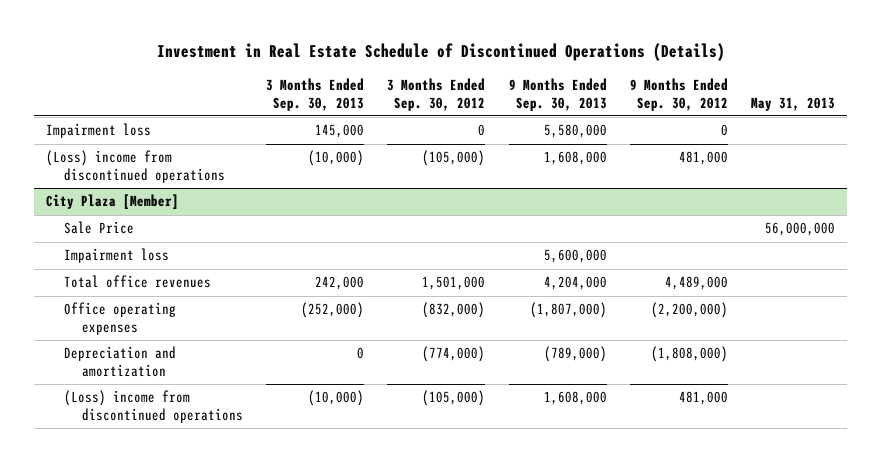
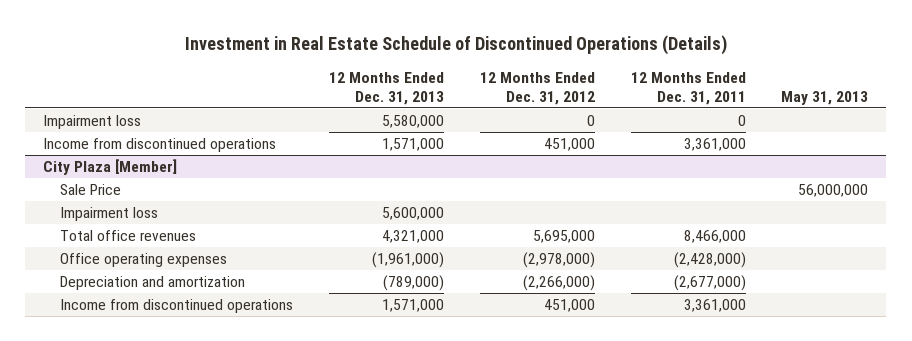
[266,78,365,111] 3 Months Ended Sep. 30, 2013 -> none
[387,78,486,111] 3 Months Ended Sep. 30, 2012 -> none
[508,78,607,111] 9 Months Ended Sep. 30, 2013 -> none
[629,78,728,111] 9 Months Ended Sep. 30, 2012 -> none
none -> [329,71,445,105] 12 Months Ended Dec. 31, 2013
none -> [479,71,595,105] 12 Months Ended Dec. 31, 2012
none -> [630,71,746,105] 12 Months Ended Dec. 31, 2011
[46,150,226,183] (Loss) income from discontinued operations -> [43,138,277,153] Income from discontinued operations
[64,390,244,423] (Loss) income from discontinued operations -> [60,299,294,314] Income from discontinued operations

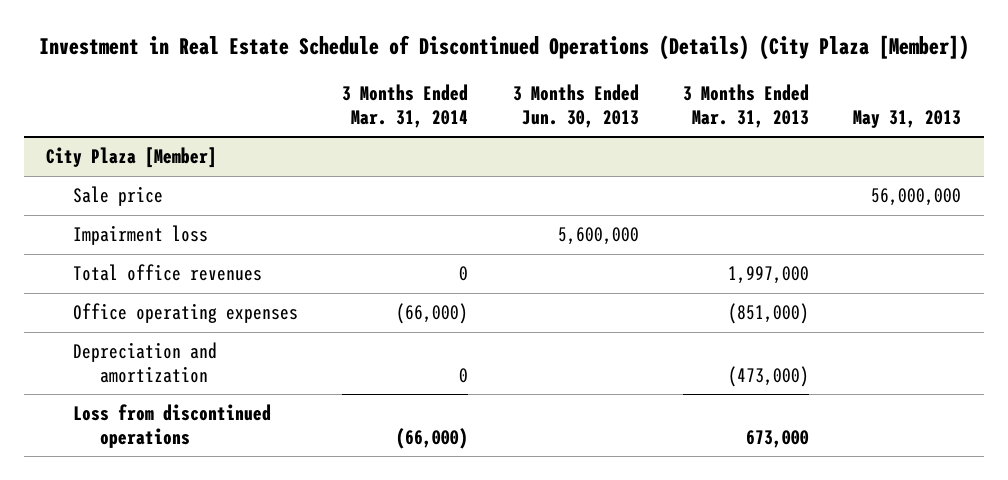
[184,34,727,55] Investment in Real Estate Schedule of Discontinued Operations (Details) -> [38,35,969,61] Investment in Real Estate Schedule of Discontinued Operations (Details) (City Plaza [Member])
[329,71,445,105] 12 Months Ended Dec. 31, 2013 -> none
[479,71,595,105] 12 Months Ended Dec. 31, 2012 -> none
[630,71,746,105] 12 Months Ended Dec. 31, 2011 -> none
none -> [342,84,469,128] 3 Months Ended Mar. 31, 2014
none -> [512,84,639,128] 3 Months Ended Jun. 30, 2013
none -> [683,84,810,128] 3 Months Ended Mar. 31, 2013
[43,115,142,130] Impairment loss -> none
[43,138,277,153] Income from discontinued operations -> none
[60,184,122,196] Sale Price -> [72,186,163,207] Sale price
[60,299,294,314] Income from discontinued operations -> [72,404,271,448] Loss from discontinued operations

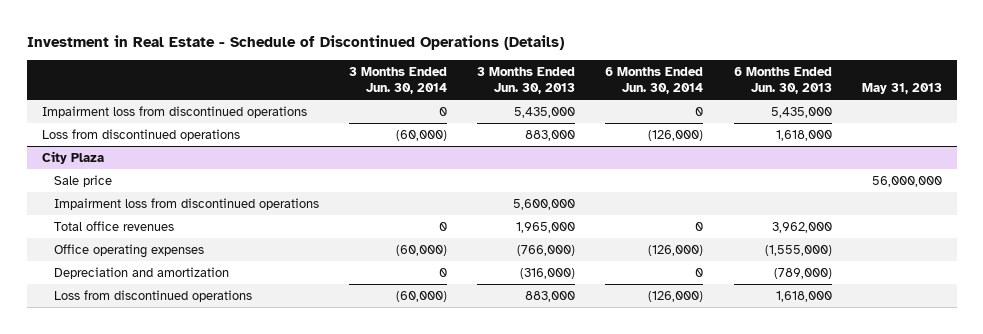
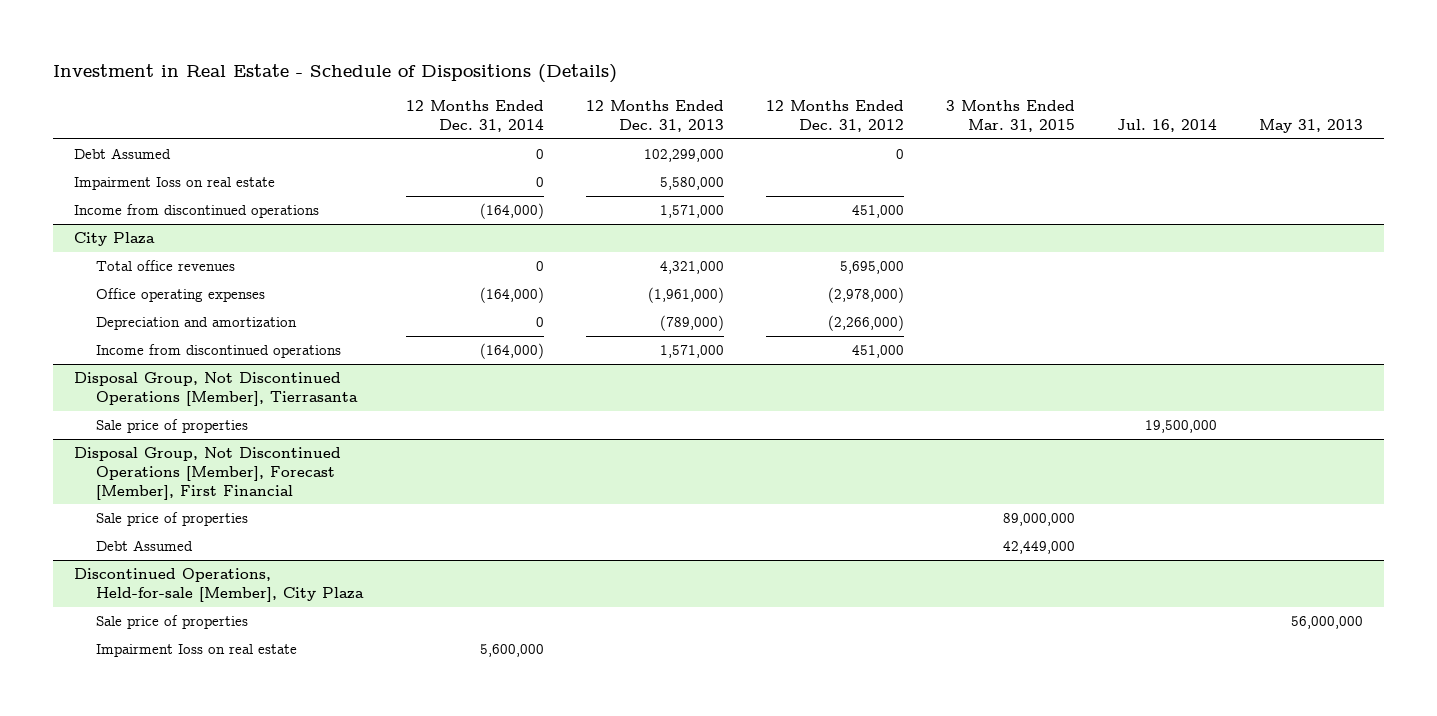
[26,34,564,50] Investment in Real Estate - Schedule of Discontinued Operations (Details) -> [53,63,618,83] Investment in Real Estate - Schedule of Dispositions (Details)
[349,66,448,95] 3 Months Ended Jun. 30, 2014 -> none
[477,66,576,95] 3 Months Ended Jun. 30, 2013 -> none
[605,66,704,95] 6 Months Ended Jun. 30, 2014 -> none
[733,66,832,95] 6 Months Ended Jun. 30, 2013 -> none
none -> [405,100,544,133] 12 Months Ended Dec. 31, 2014
none -> [585,100,724,133] 12 Months Ended Dec. 31, 2013
none -> [765,100,904,133] 12 Months Ended Dec. 31, 2012
none -> [945,100,1075,133] 3 Months Ended Mar. 31, 2015
none -> [1116,119,1217,133] Jul. 16, 2014
none -> [74,148,172,160] Debt Assumed
[41,105,307,118] Impairment loss from discontinued operations -> [74,177,276,191] Impairment Ioss on real estate
[41,128,240,141] Loss from discontinued operations -> [74,204,320,219] Income from discontinued operations
[53,174,112,187] Sale price -> none
[53,197,319,210] Impairment loss from discontinued operations -> none
[53,289,252,302] Loss from discontinued operations -> [96,344,342,359] Income from discontinued operations
none -> [74,372,359,406] Disposal Group, Not Discontinued Operations [Member], Tierrasanta
none -> [96,419,249,434] Sale price of properties
none -> [74,447,342,500] Disposal Group, Not Discontinued Operations [Member], Forecast [Member], First Financial
none -> [96,512,249,527] Sale price of properties
none -> [96,540,194,552] Debt Assumed
none -> [74,568,365,602] Discontinued Operations, Held-for-sale [Member], City Plaza
none -> [96,615,249,630] Sale price of properties
none -> [96,644,298,658] Impairment Ioss on real estate

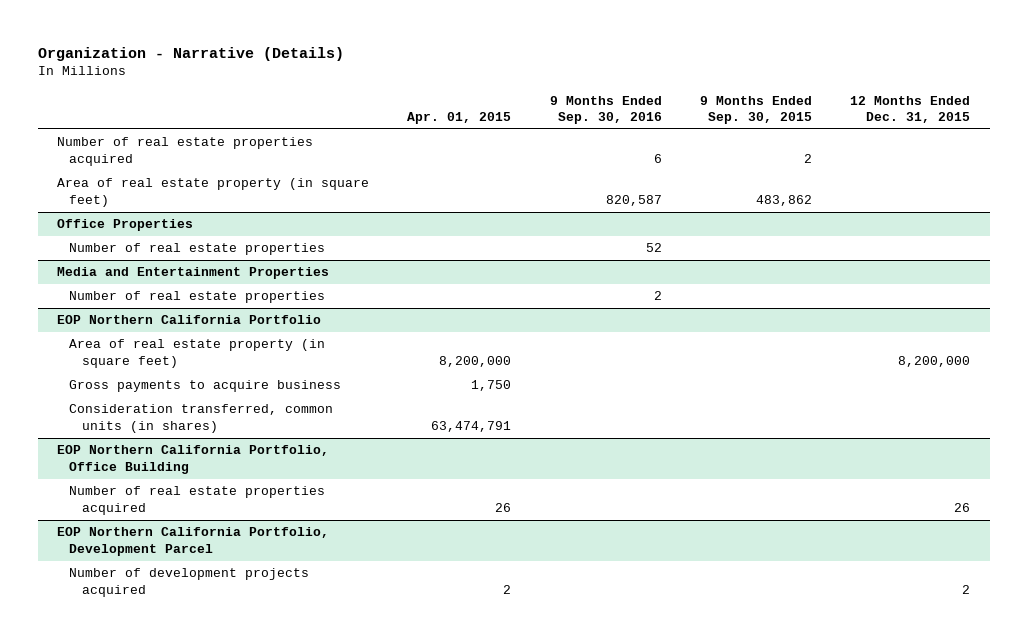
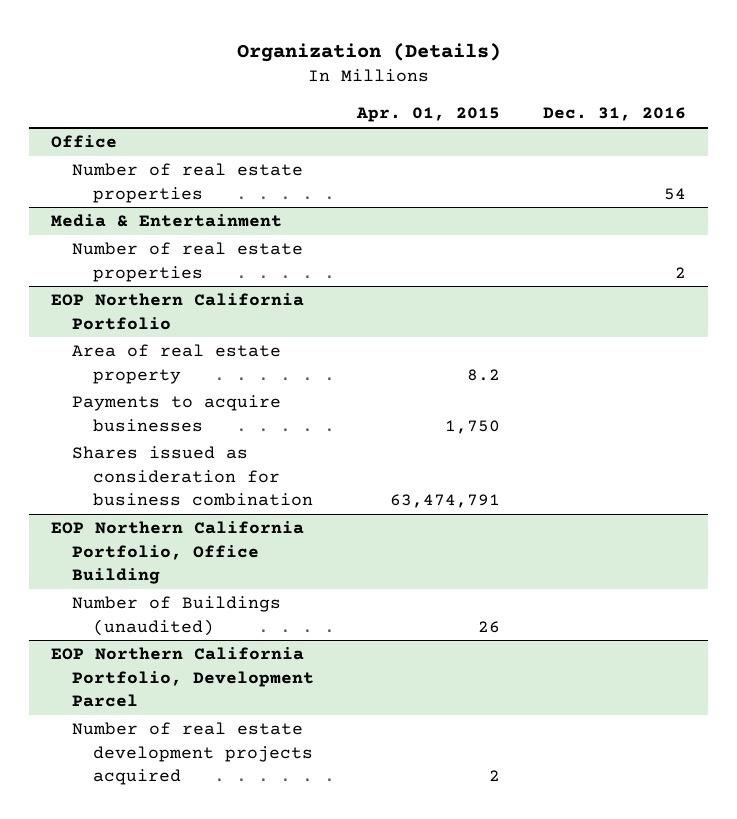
[37,46,344,61] Organization - Narrative (Details) -> [236,42,501,62] Organization (Details)
[549,95,662,124] 9 Months Ended Sep. 30, 2016 -> none
[700,95,813,124] 9 Months Ended Sep. 30, 2015 -> none
[850,95,971,123] 12 Months Ended Dec. 31, 2015 -> none
none -> [543,107,687,122] Dec. 31, 2016
[56,137,313,166] Number of real estate properties acquired -> none
[56,178,369,207] Area of real estate property (in square feet) -> none
[56,219,193,232] Office Properties -> [50,135,117,149] Office
[56,267,329,280] Media and Entertainment Properties -> [50,214,282,228] Media & Entertainment
[69,339,326,368] Area of real estate property (in square feet) -> [71,344,281,384] Area of real estate property
[439,355,512,367] 8,200,000 -> [467,368,501,381] 8.2
[69,380,342,393] Gross payments to acquire business -> [71,395,281,432] Payments to acquire businesses
[69,404,334,433] Consideration transferred, common units (in shares) -> [71,446,314,506] Shares issued as consideration for business combination
[69,486,326,515] Number of real estate properties acquired -> [71,596,281,636] Number of Buildings (unaudited)
[69,568,310,597] Number of development projects acquired -> [71,722,314,785] Number of real estate development projects acquired

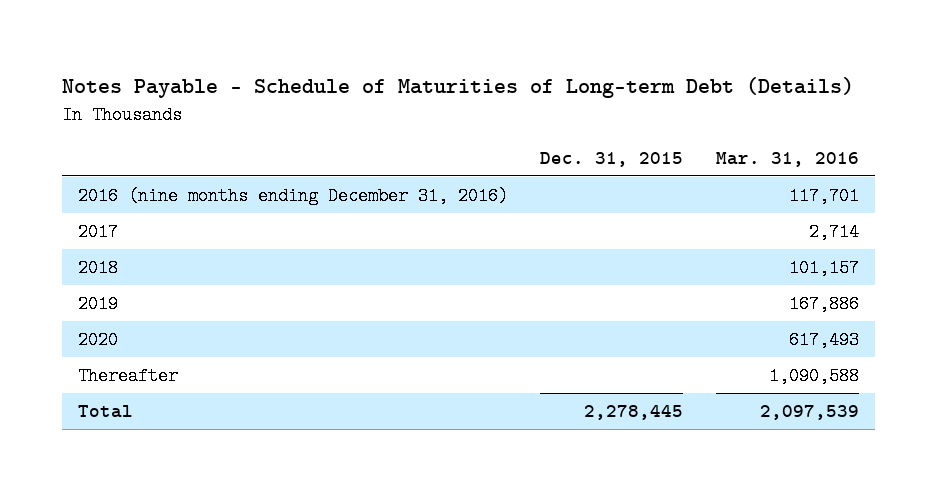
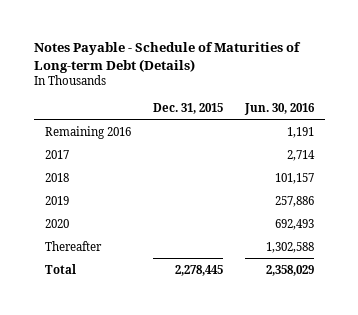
[715,152,859,168] Mar. 31, 2016 -> none
none -> [243,103,315,116] Jun. 30, 2016
[78,187,509,206] 2016 (nine months ending December 31, 2016) -> [44,125,131,139] Remaining 2016

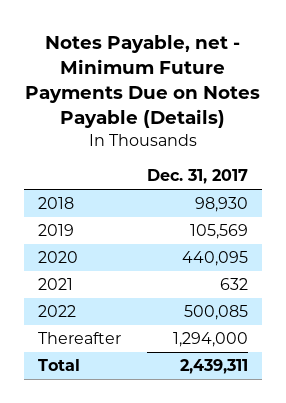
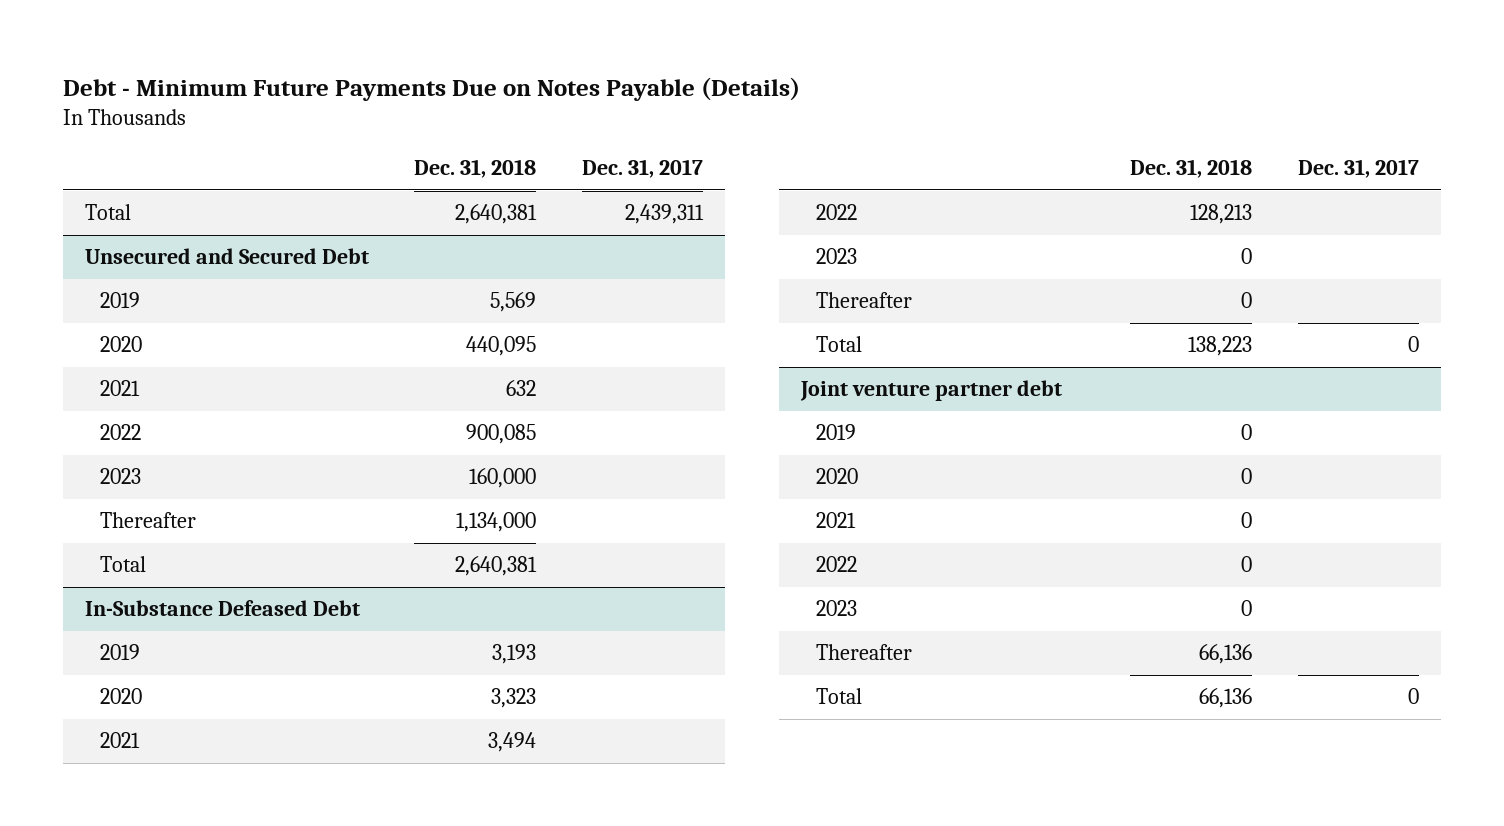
[25,35,261,129] Notes Payable, net - Minimum Future Payments Due on Notes Payable (Details) -> [62,76,800,101] Debt - Minimum Future Payments Due on Notes Payable (Details)
none -> [414,158,537,178] Dec. 31, 2018
[37,197,74,210] 2018 -> none
[37,224,74,237] 2019 -> none
[37,251,78,264] 2020 -> none
[37,278,73,291] 2021 -> none
[37,305,76,318] 2022 -> none
[37,332,121,345] Thereafter -> none
none -> [85,248,370,265] Unsecured and Secured Debt
none -> [100,292,141,309] 2019
none -> [100,336,143,353] 2020
none -> [100,380,141,397] 2021
none -> [100,424,142,441] 2022
none -> [100,468,142,485] 2023
none -> [100,512,197,529] Thereafter
none -> [100,556,147,573] Total
none -> [85,600,361,617] In-Substance Defeased Debt
none -> [100,644,141,661] 2019
none -> [100,688,143,705] 2020
none -> [100,732,141,749] 2021
none -> [816,204,858,221] 2022
none -> [816,248,858,265] 2023
none -> [816,292,913,309] Thereafter
none -> [816,336,863,353] Total
none -> [800,380,1063,402] Joint venture partner debt
none -> [816,424,857,441] 2019
none -> [816,468,859,485] 2020
none -> [816,512,857,529] 2021
none -> [816,556,858,573] 2022
none -> [816,600,858,617] 2023
none -> [816,644,913,661] Thereafter
none -> [816,688,863,705] Total

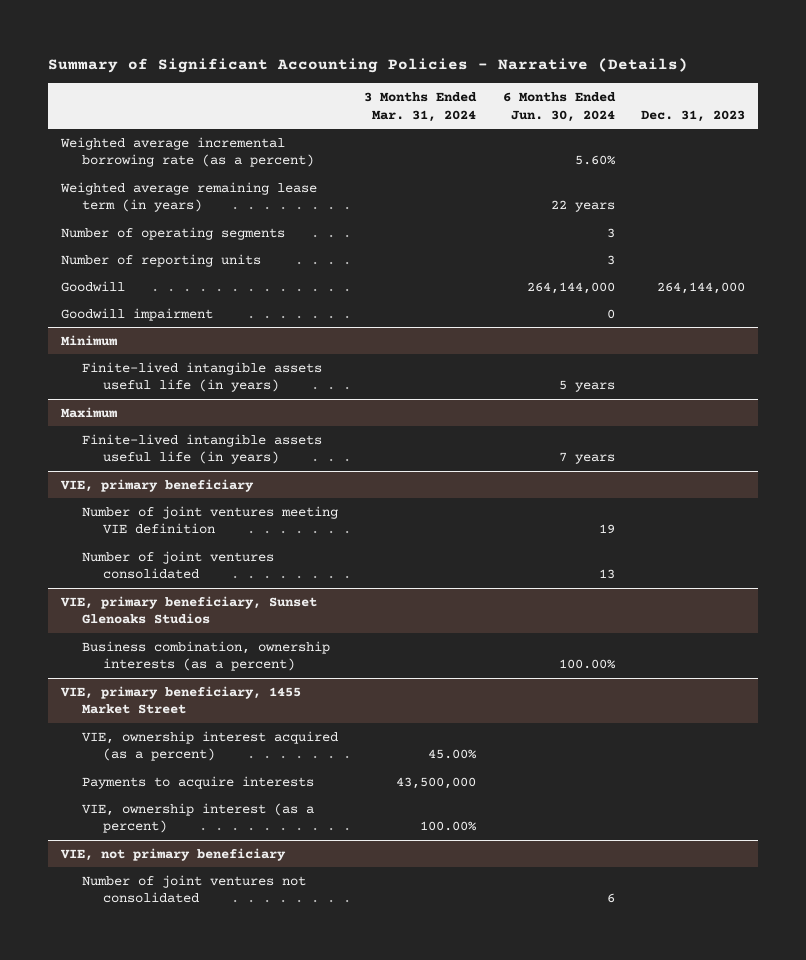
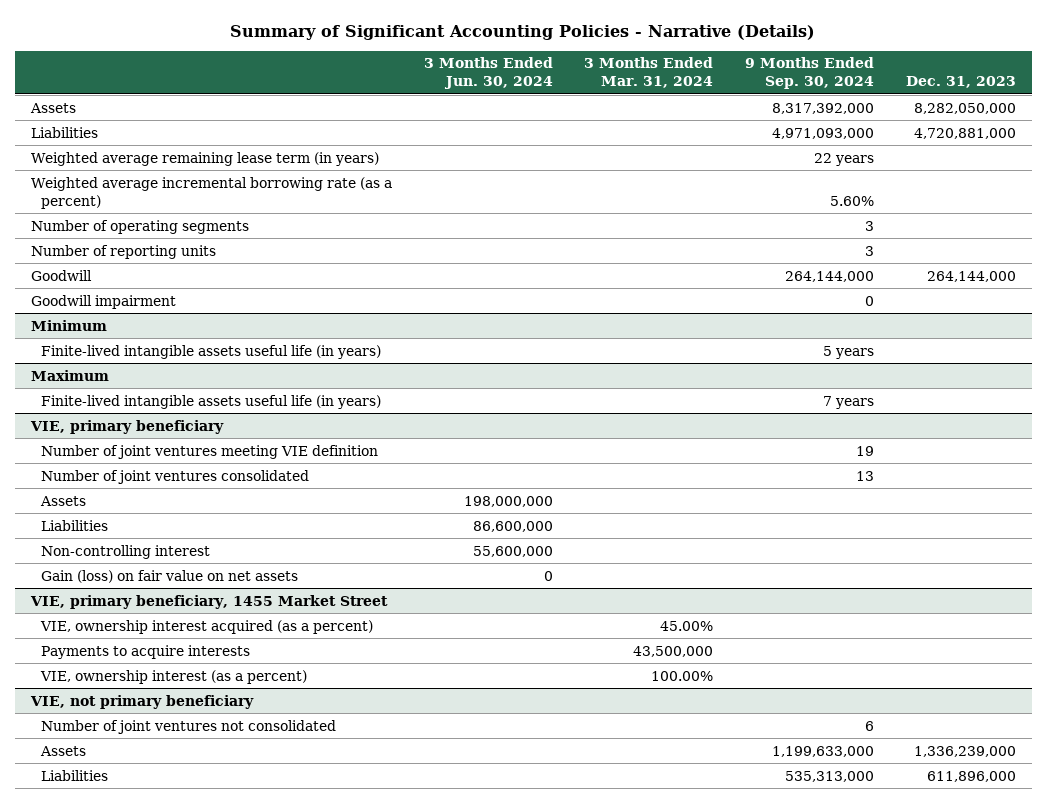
[502,91,616,122] 6 Months Ended Jun. 30, 2024 -> none
none -> [423,57,553,90] 3 Months Ended Jun. 30, 2024
none -> [745,57,875,90] 9 Months Ended Sep. 30, 2024
none -> [29,102,76,113] Assets
none -> [30,126,98,138] Liabilities
[59,136,315,168] Weighted average incremental borrowing rate (as a percent) -> [30,176,392,209] Weighted average incremental borrowing rate (as a percent)
[59,595,317,625] VIE, primary beneficiary, Sunset Glenoaks Studios -> none
[82,640,331,672] Business combination, ownership interests (as a percent) -> none
none -> [40,495,87,506] Assets
none -> [41,519,109,531] Liabilities
none -> [41,544,211,559] Non-controlling interest
none -> [41,569,299,583] Gain (loss) on fair value on net assets
none -> [40,745,87,756] Assets
none -> [41,769,109,781] Liabilities

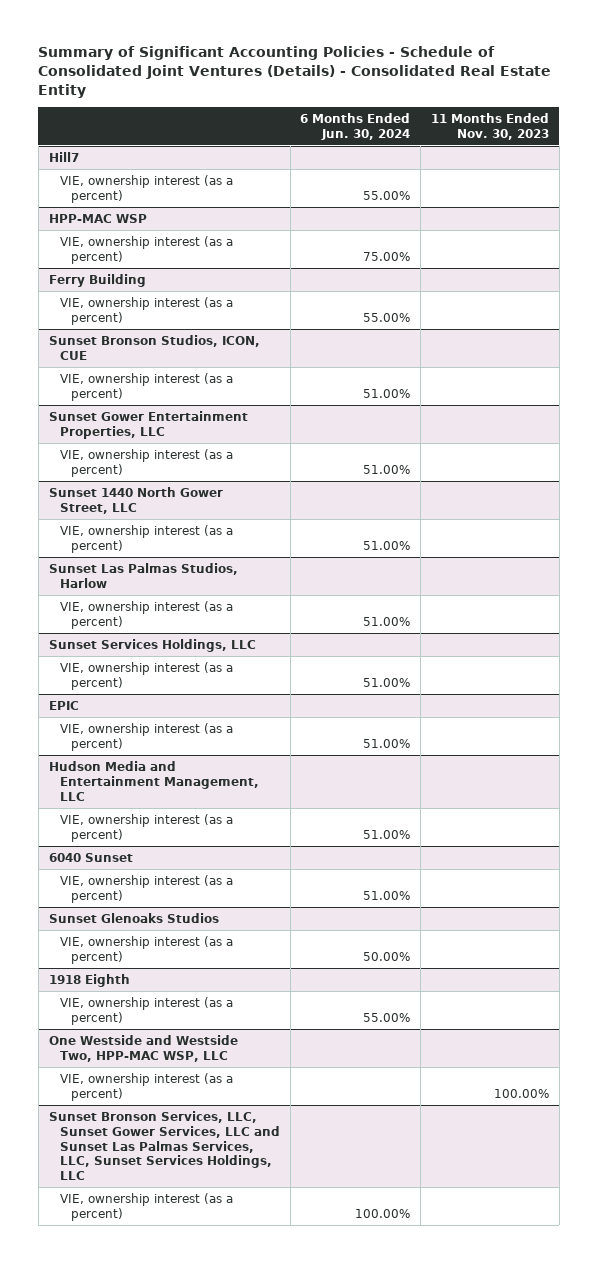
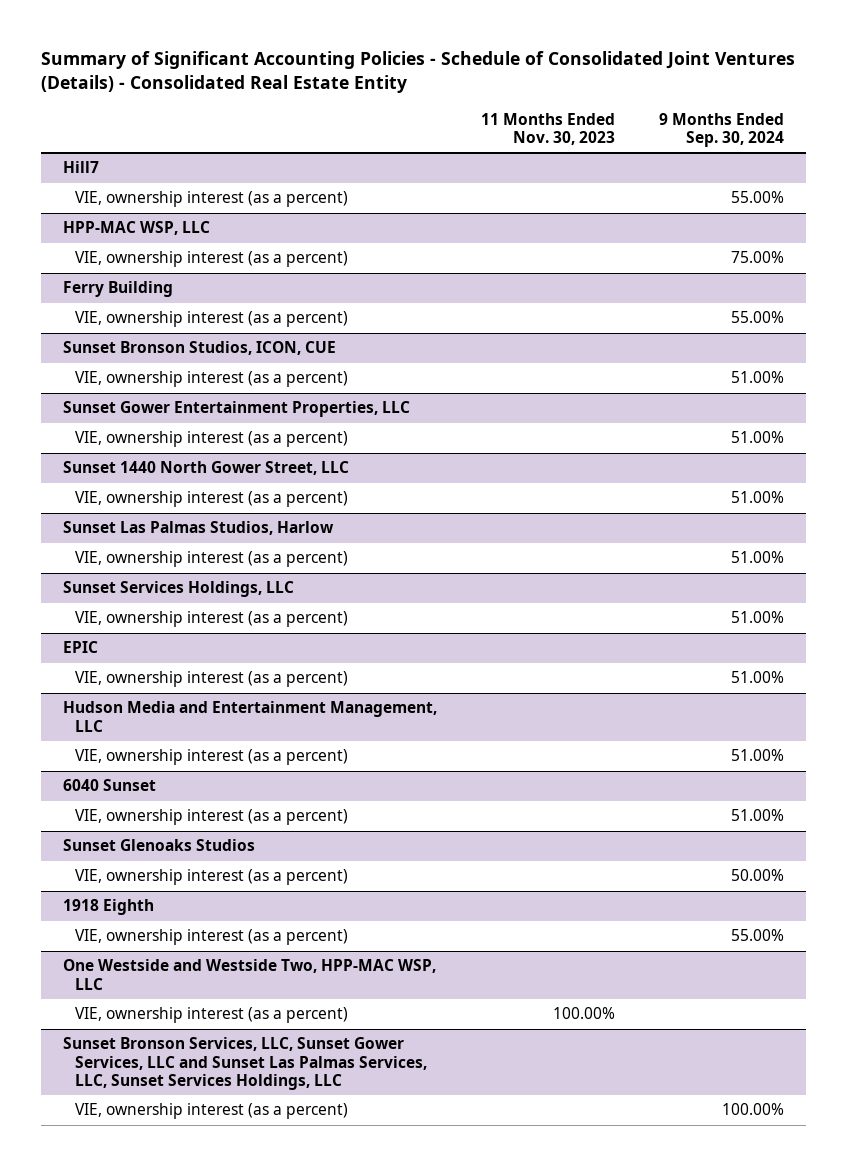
[300,112,411,140] 6 Months Ended Jun. 30, 2024 -> none
none -> [659,112,785,147] 9 Months Ended Sep. 30, 2024
[48,213,147,223] HPP-MAC WSP -> [63,221,211,236] HPP-MAC WSP, LLC

